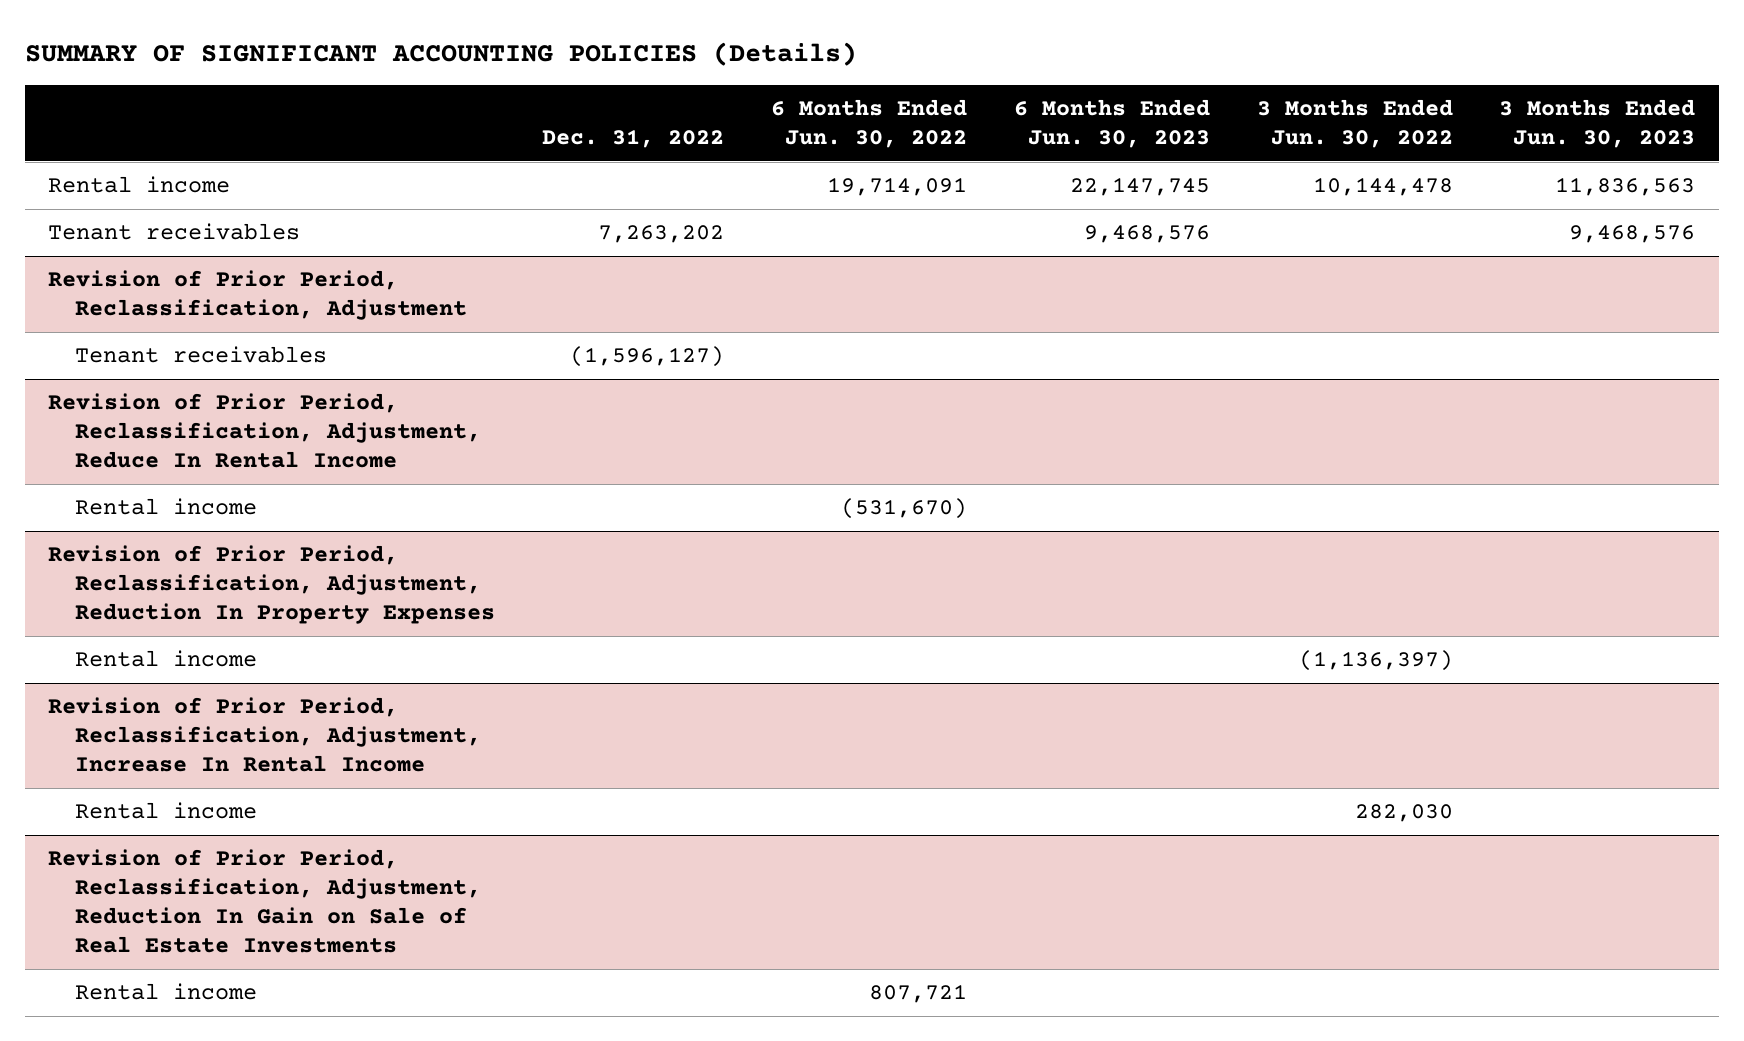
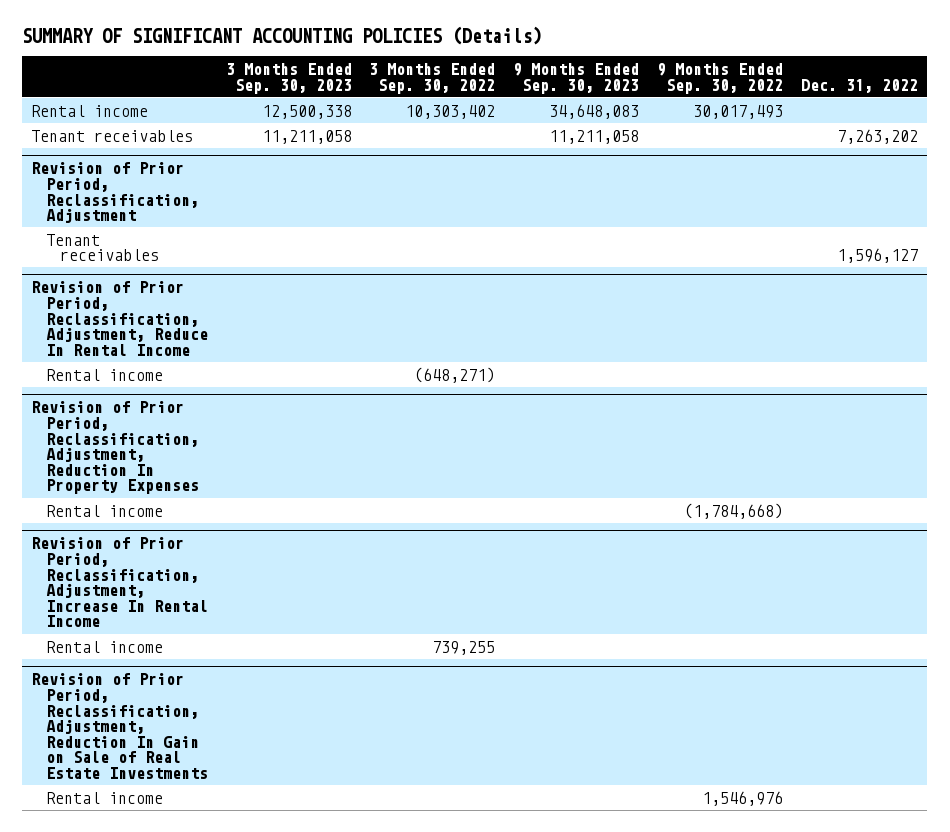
[771,98,968,149] 6 Months Ended Jun. 30, 2022 -> none
[1013,98,1210,149] 6 Months Ended Jun. 30, 2023 -> none
[1256,98,1453,149] 3 Months Ended Jun. 30, 2022 -> none
[1499,98,1696,149] 3 Months Ended Jun. 30, 2023 -> none
none -> [225,62,352,94] 3 Months Ended Sep. 30, 2023
none -> [369,62,496,94] 3 Months Ended Sep. 30, 2022
none -> [513,62,640,94] 9 Months Ended Sep. 30, 2023
none -> [657,62,784,94] 9 Months Ended Sep. 30, 2022
[570,346,725,368] (1,596,127) -> [837,248,919,264] 1,596,127

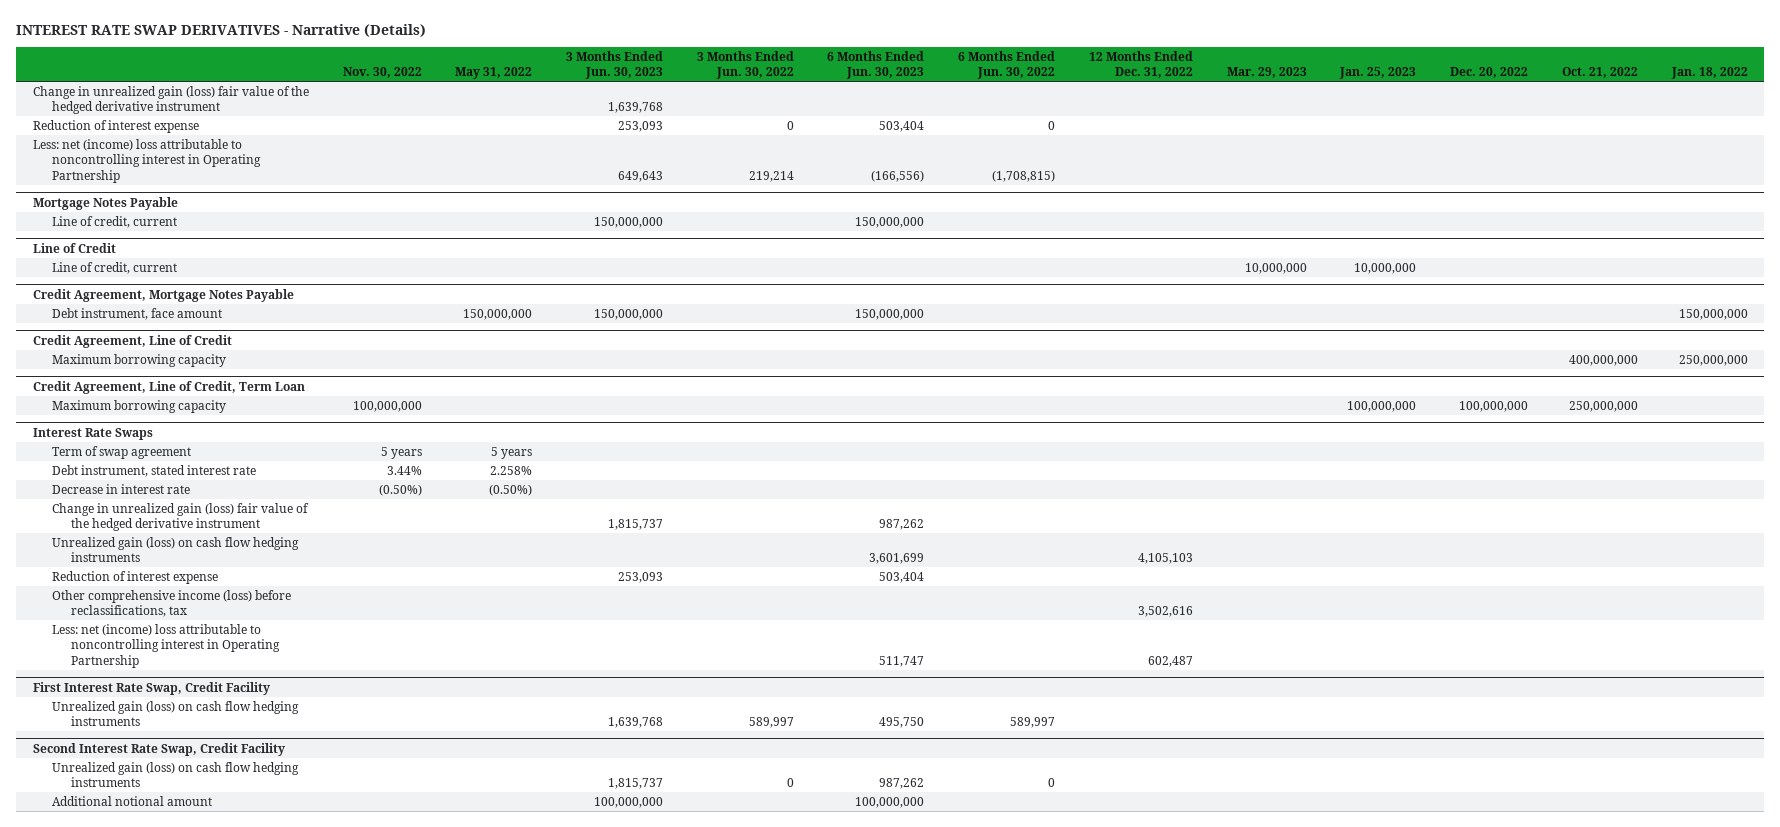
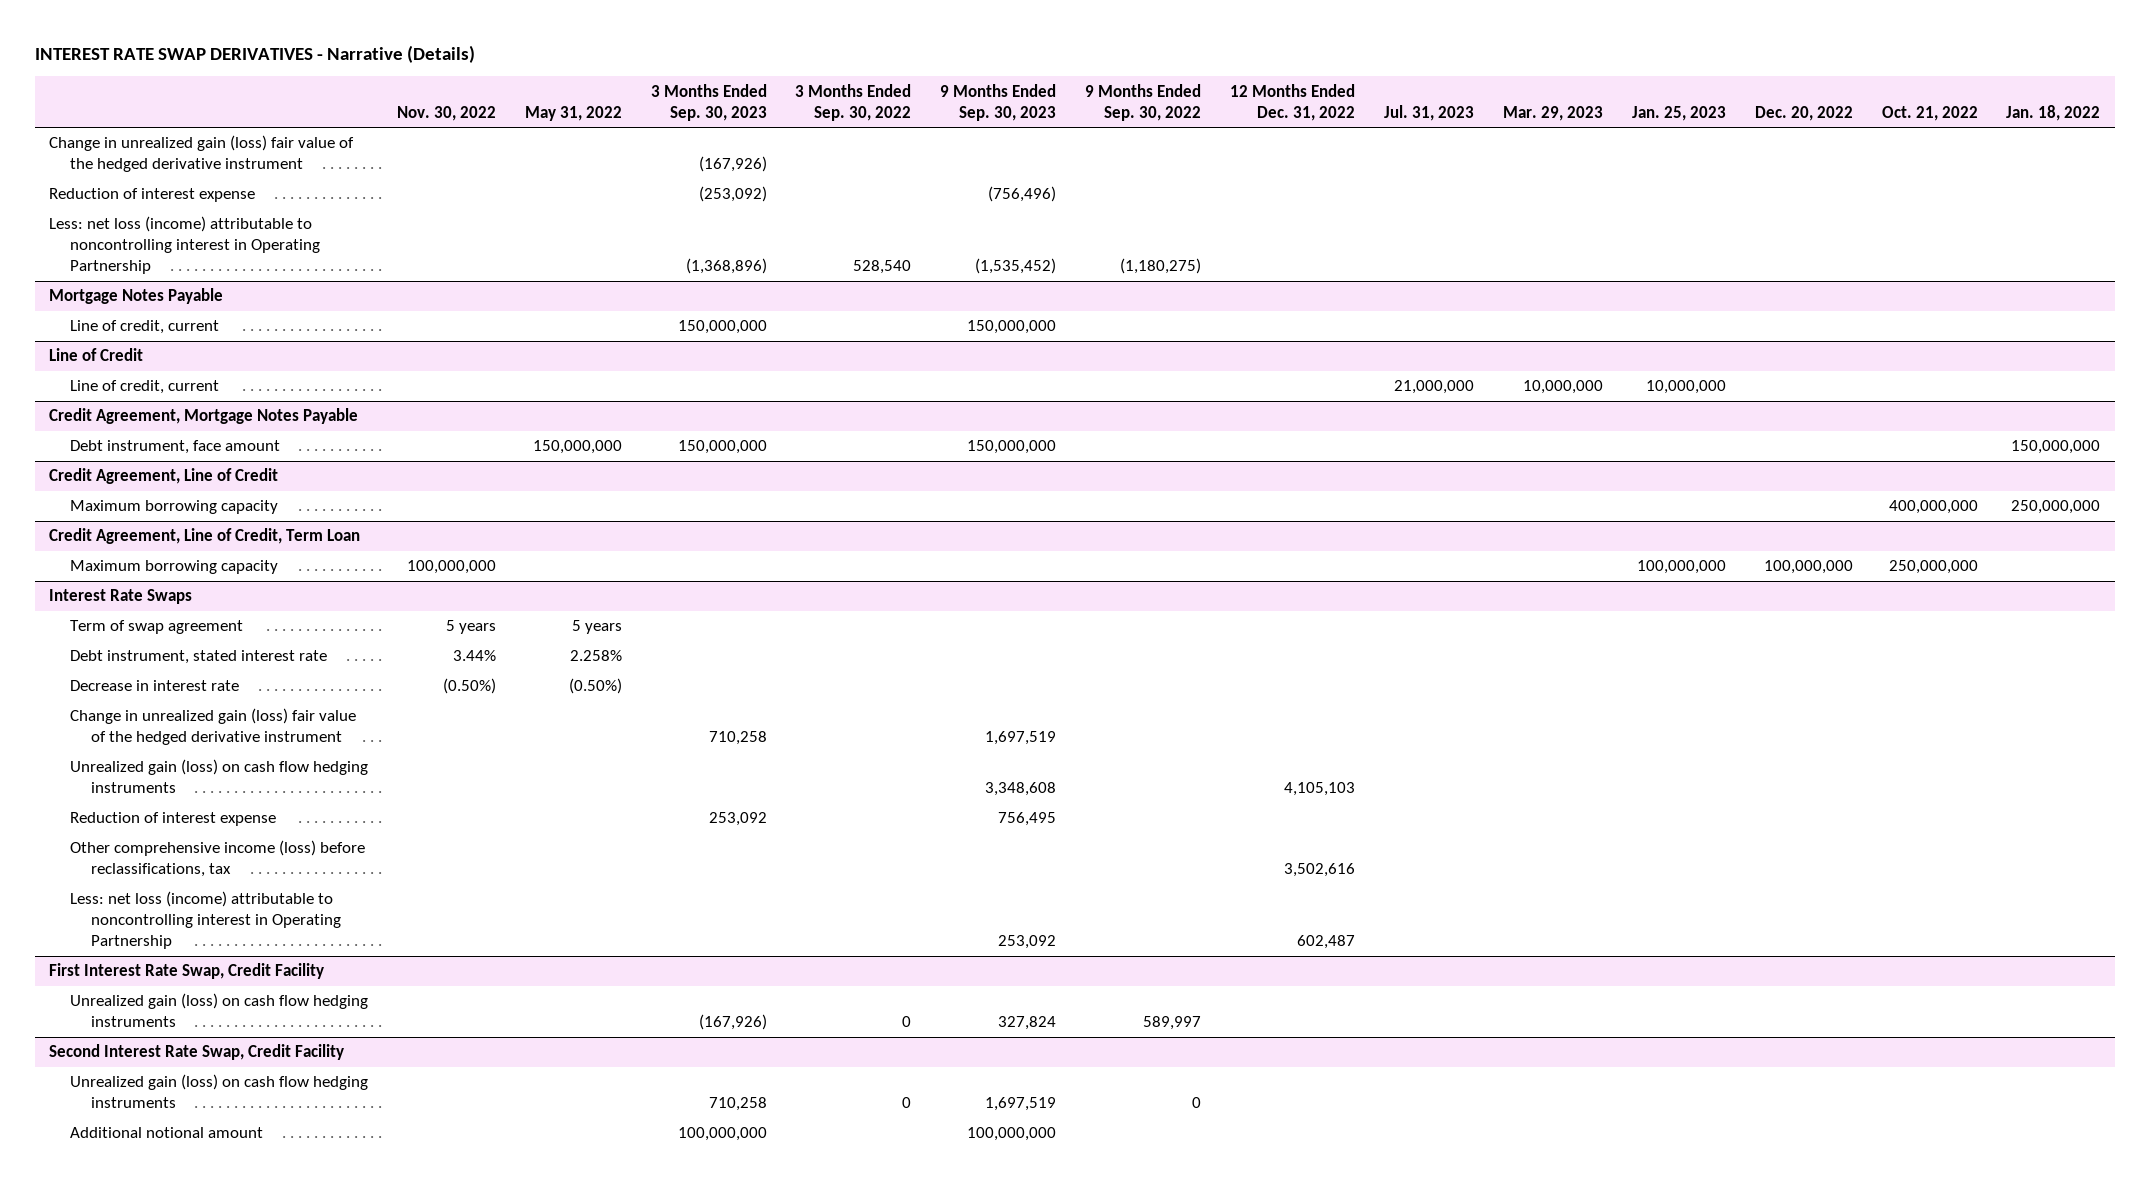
[565,50,663,79] 3 Months Ended Jun. 30, 2023 -> none
[696,50,794,79] 3 Months Ended Jun. 30, 2022 -> none
[827,50,925,79] 6 Months Ended Jun. 30, 2023 -> none
[958,50,1056,79] 6 Months Ended Jun. 30, 2022 -> none
none -> [650,83,767,121] 3 Months Ended Sep. 30, 2023
none -> [795,83,912,121] 3 Months Ended Sep. 30, 2022
none -> [940,83,1057,121] 9 Months Ended Sep. 30, 2023
none -> [1085,83,1202,121] 9 Months Ended Sep. 30, 2022
none -> [1383,104,1474,121] Jul. 31, 2023
[32,138,261,183] Less: net (income) loss attributable to noncontrolling interest in Operating Partnership -> [49,216,320,275] Less: net loss (income) attributable to noncontrolling interest in Operating Partnership
[51,623,280,668] Less: net (income) loss attributable to noncontrolling interest in Operating Partnership -> [69,891,341,950] Less: net loss (income) attributable to noncontrolling interest in Operating Partnership

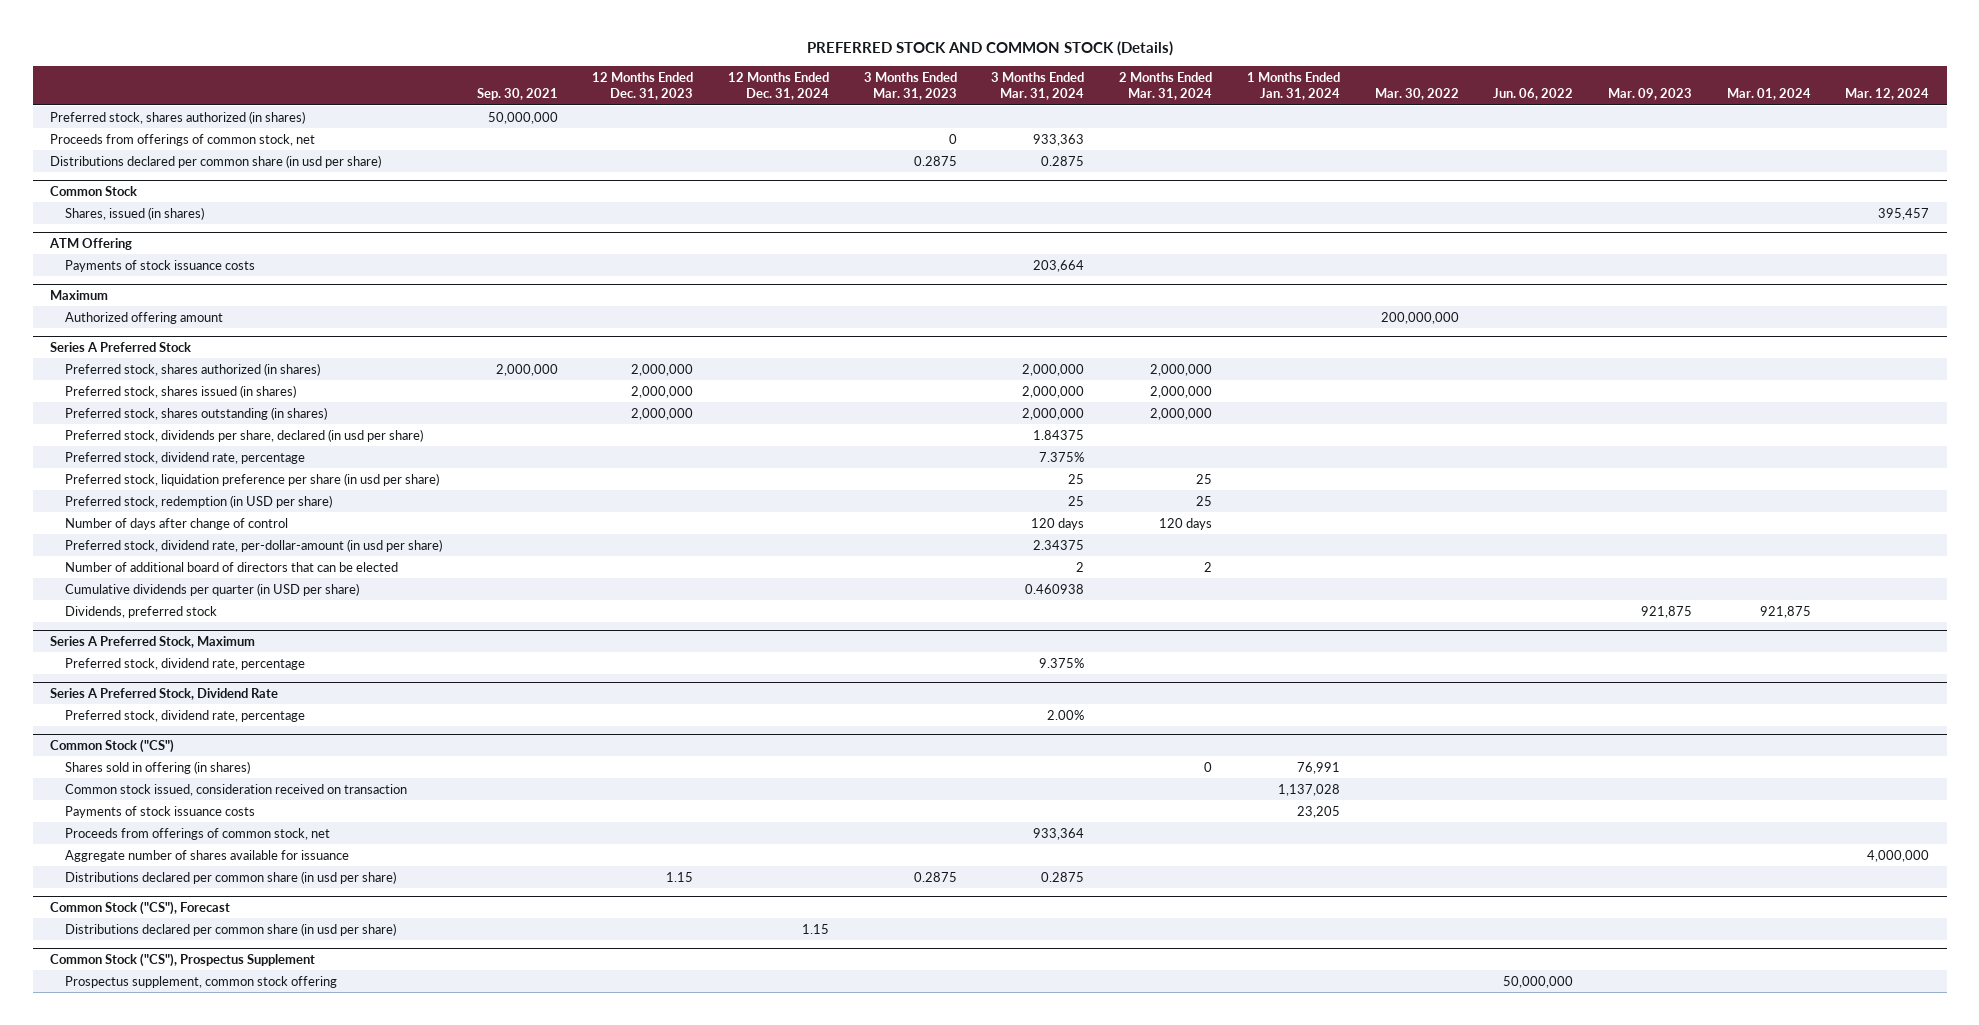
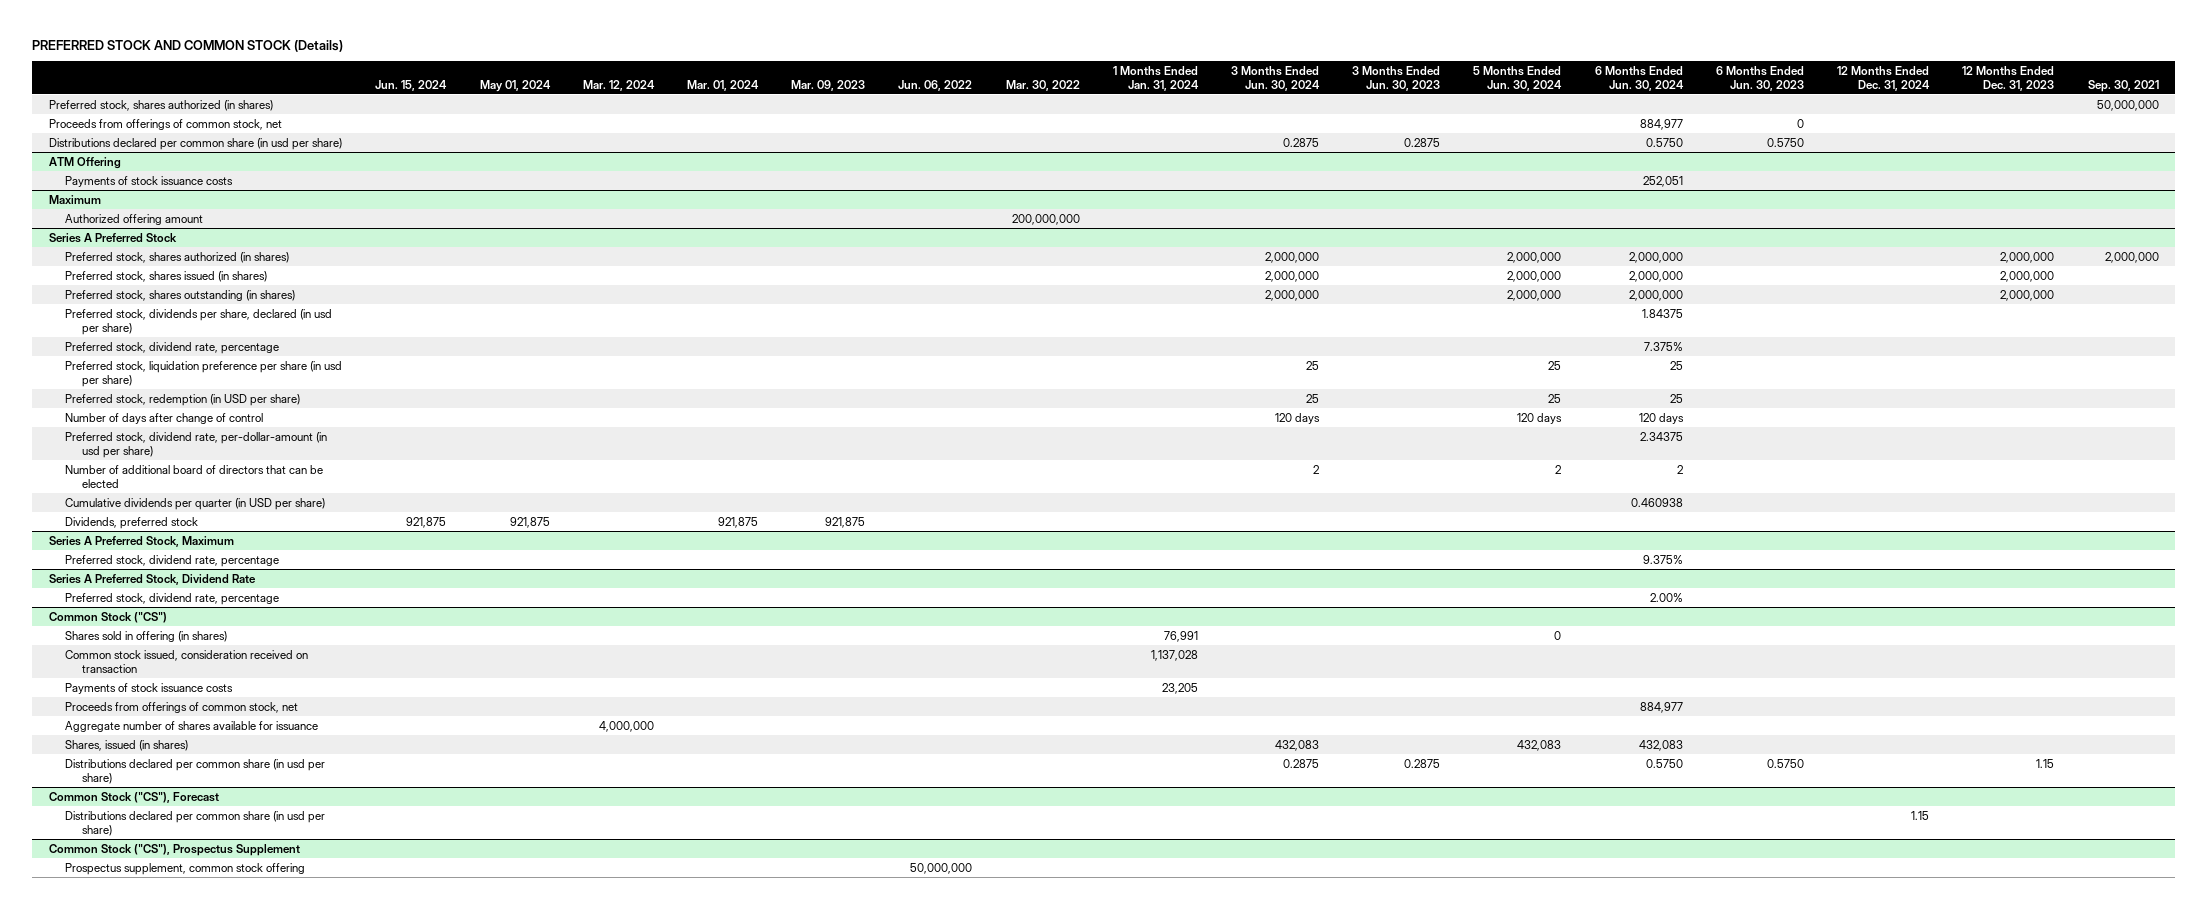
[863,71,957,101] 3 Months Ended Mar. 31, 2023 -> none
[991,71,1085,101] 3 Months Ended Mar. 31, 2024 -> none
[1119,71,1213,101] 2 Months Ended Mar. 31, 2024 -> none
none -> [375,79,448,91] Jun. 15, 2024
none -> [479,79,551,92] May 01, 2024
none -> [1231,65,1321,91] 3 Months Ended Jun. 30, 2024
none -> [1352,65,1441,91] 3 Months Ended Jun. 30, 2023
none -> [1473,65,1563,91] 5 Months Ended Jun. 30, 2024
none -> [1594,65,1684,91] 6 Months Ended Jun. 30, 2024
none -> [1715,65,1804,91] 6 Months Ended Jun. 30, 2023
[49,185,137,196] Common Stock -> none
[65,206,205,220] Shares, issued (in shares) -> none
none -> [65,739,189,751] Shares, issued (in shares)

